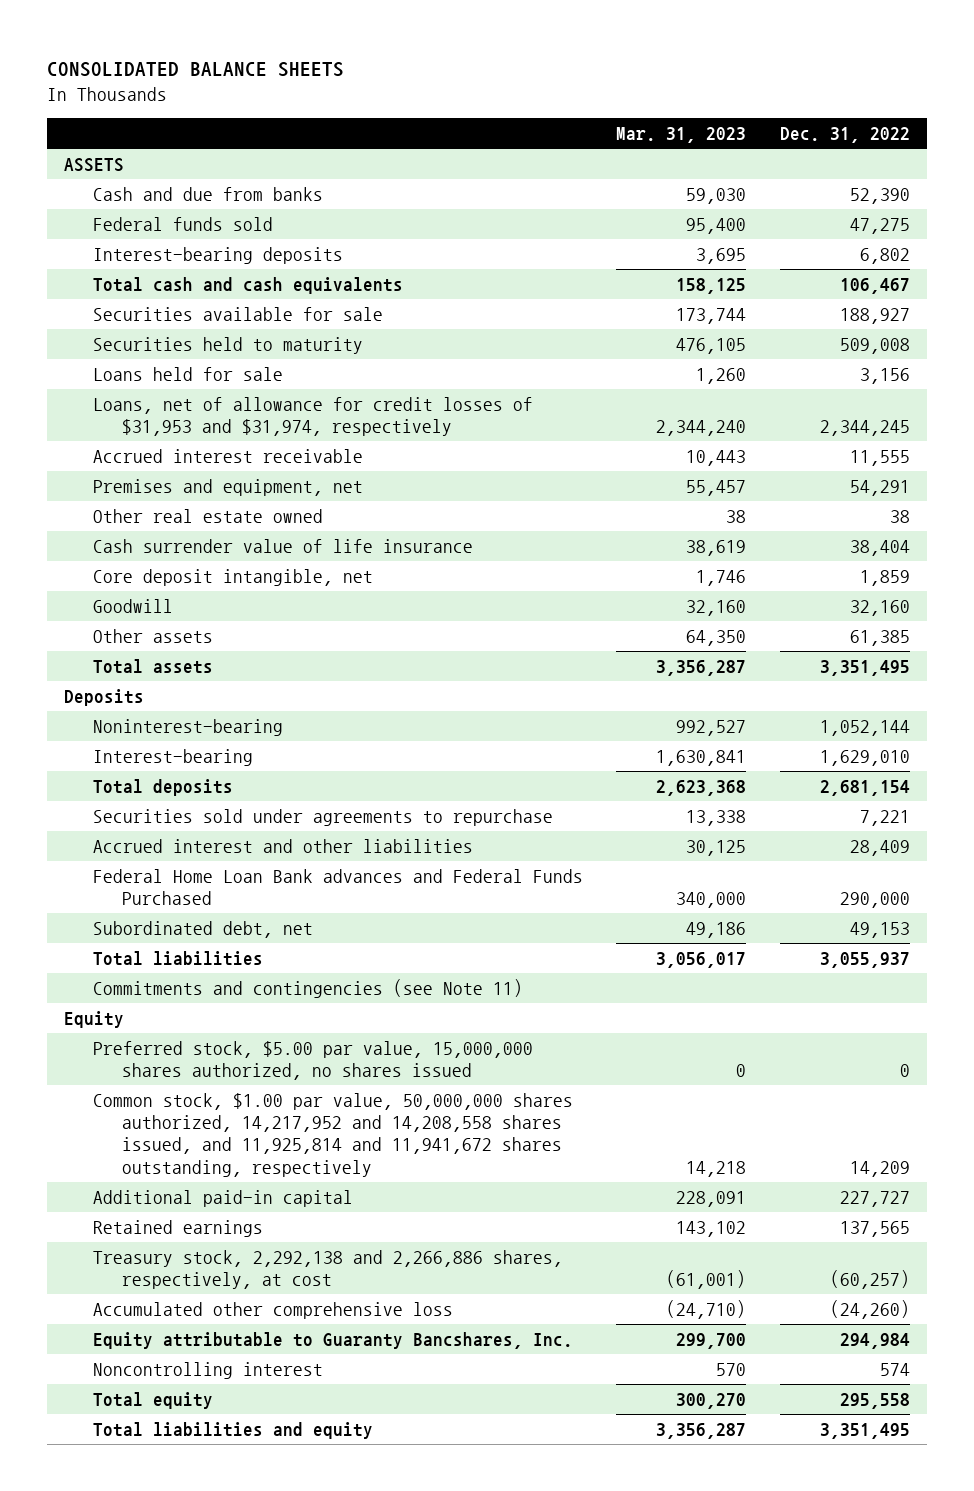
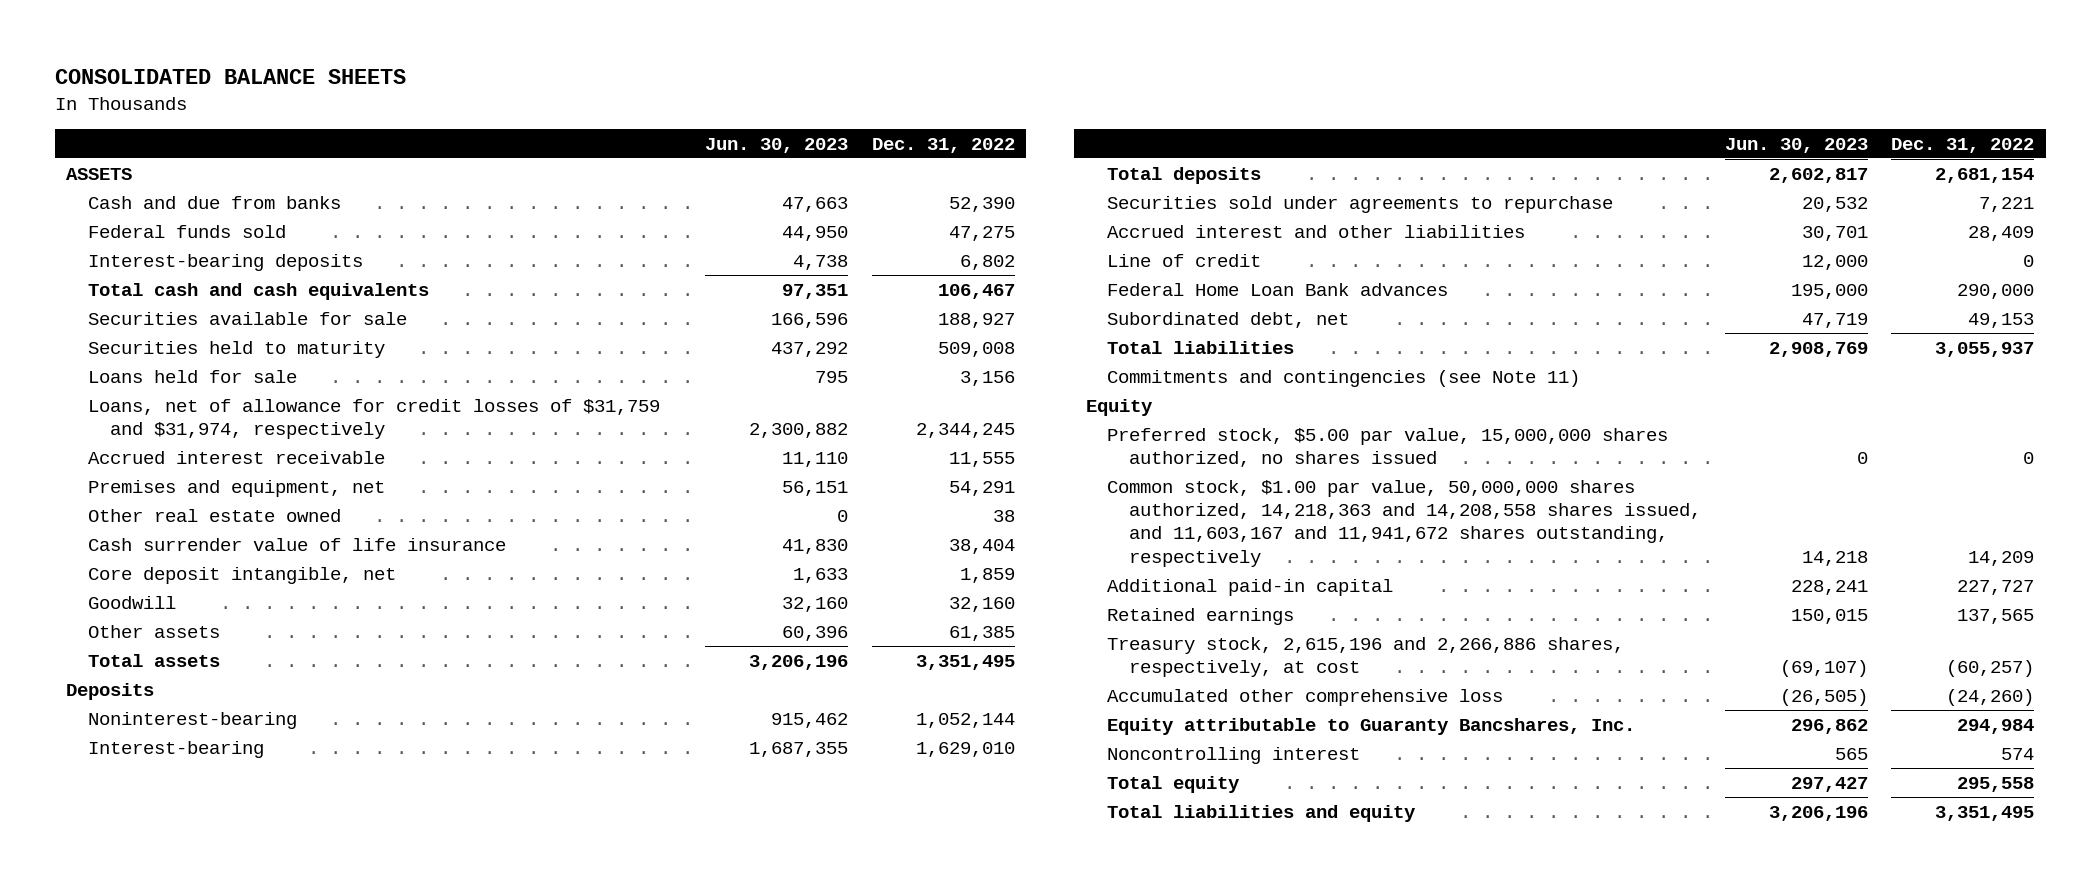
[616,127,747,144] Mar. 31, 2023 -> none
none -> [705,137,849,153] Jun. 30, 2023
[92,396,533,437] Loans, net of allowance for credit losses of $31,953 and $31,974, respectively -> [87,398,660,440] Loans, net of allowance for credit losses of $31,759 and $31,974, respectively
none -> [1107,253,1262,267] Line of credit
[92,868,583,906] Federal Home Loan Bank advances and Federal Funds Purchased -> [1107,282,1449,296] Federal Home Loan Bank advances
[92,1092,573,1177] Common stock, $1.00 par value, 50,000,000 shares authorized, 14,217,952 and 14,208,558 shares issued, and 11,925,814 and 11,941,672 shares outstanding, respectively -> [1107,479,1702,567] Common stock, $1.00 par value, 50,000,000 shares authorized, 14,218,363 and 14,208,558 shares issued, and 11,603,167 and 11,941,672 shares outstanding, respectively
[92,1249,563,1290] Treasury stock, 2,292,138 and 2,266,886 shares, respectively, at cost -> [1107,636,1625,678] Treasury stock, 2,615,196 and 2,266,886 shares, respectively, at cost

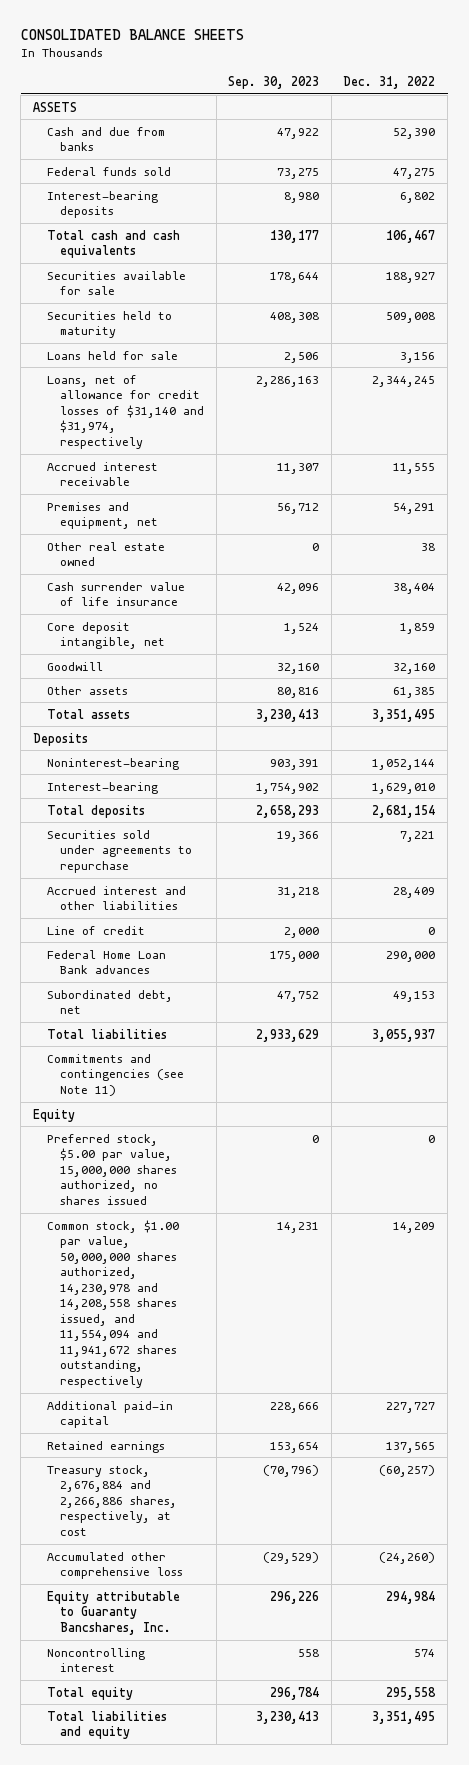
[705,137,849,153] Jun. 30, 2023 -> none
none -> [228,75,320,89] Sep. 30, 2023
[87,398,660,440] Loans, net of allowance for credit losses of $31,759 and $31,974, respectively -> [46,374,205,449] Loans, net of allowance for credit losses of $31,140 and $31,974, respectively
[1107,479,1702,567] Common stock, $1.00 par value, 50,000,000 shares authorized, 14,218,363 and 14,208,558 shares issued, and 11,603,167 and 11,941,672 shares outstanding, respectively -> [46,1219,179,1388] Common stock, $1.00 par value, 50,000,000 shares authorized, 14,230,978 and 14,208,558 shares issued, and 11,554,094 and 11,941,672 shares outstanding, respectively
[1107,636,1625,678] Treasury stock, 2,615,196 and 2,266,886 shares, respectively, at cost -> [46,1464,178,1536] Treasury stock, 2,676,884 and 2,266,886 shares, respectively, at cost

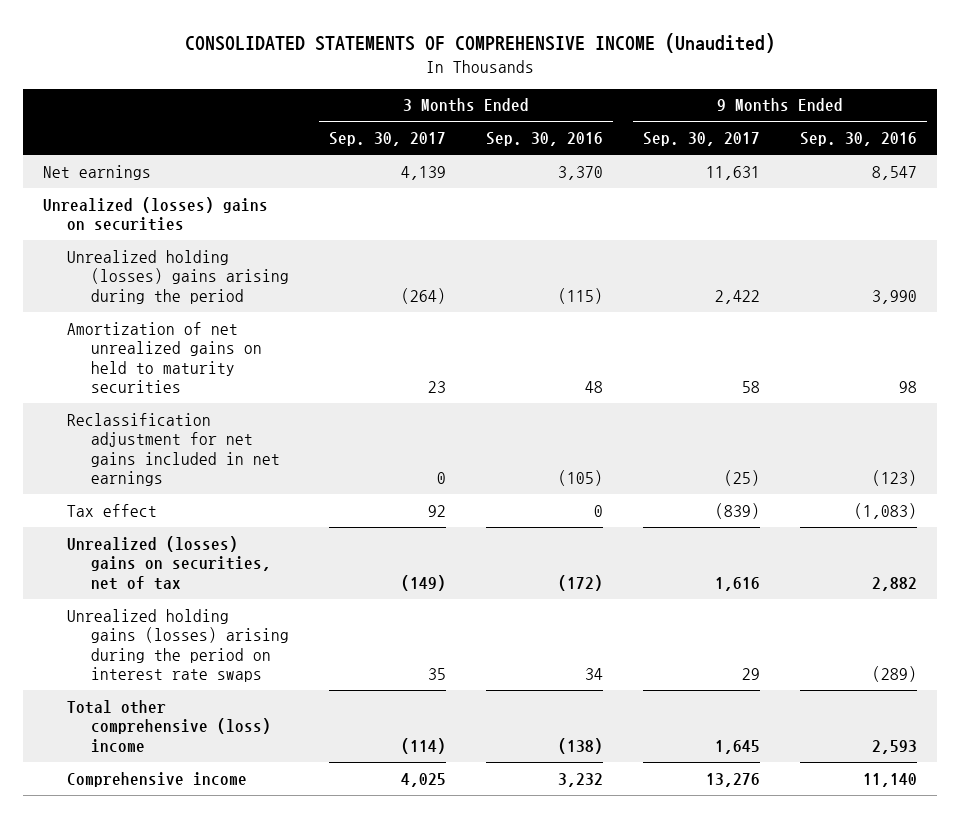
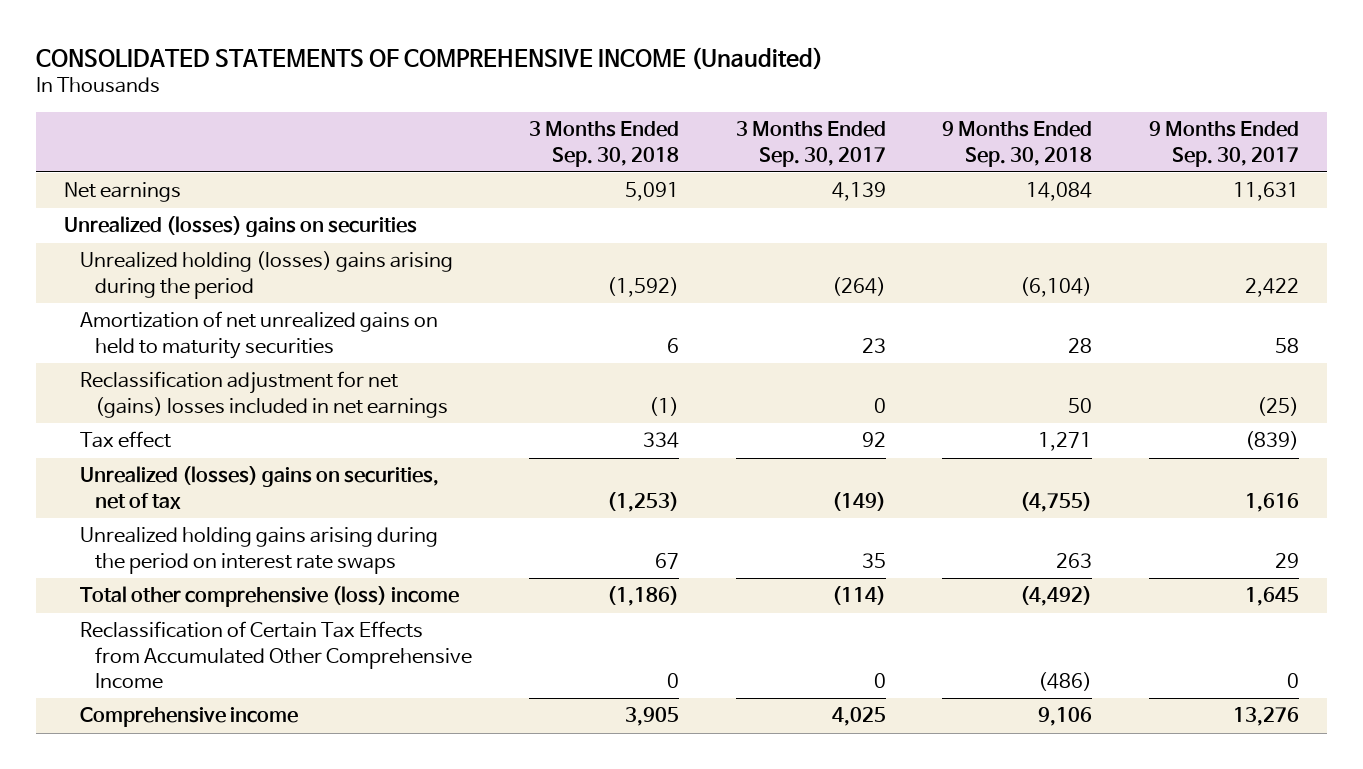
[486,132,604,147] Sep. 30, 2016 -> none
[799,132,917,147] Sep. 30, 2016 -> none
none -> [529,121,680,167] 3 Months Ended Sep. 30, 2018
none -> [942,121,1093,167] 9 Months Ended Sep. 30, 2018
[66,412,281,487] Reclassification adjustment for net gains included in net earnings -> [79,371,449,418] Reclassification adjustment for net (gains) losses included in net earnings
[66,608,290,683] Unrealized holding gains (losses) arising during the period on interest rate swaps -> [79,527,438,574] Unrealized holding gains arising during the period on interest rate swaps
none -> [79,621,473,690] Reclassification of Certain Tax Effects from Accumulated Other Comprehensive Income

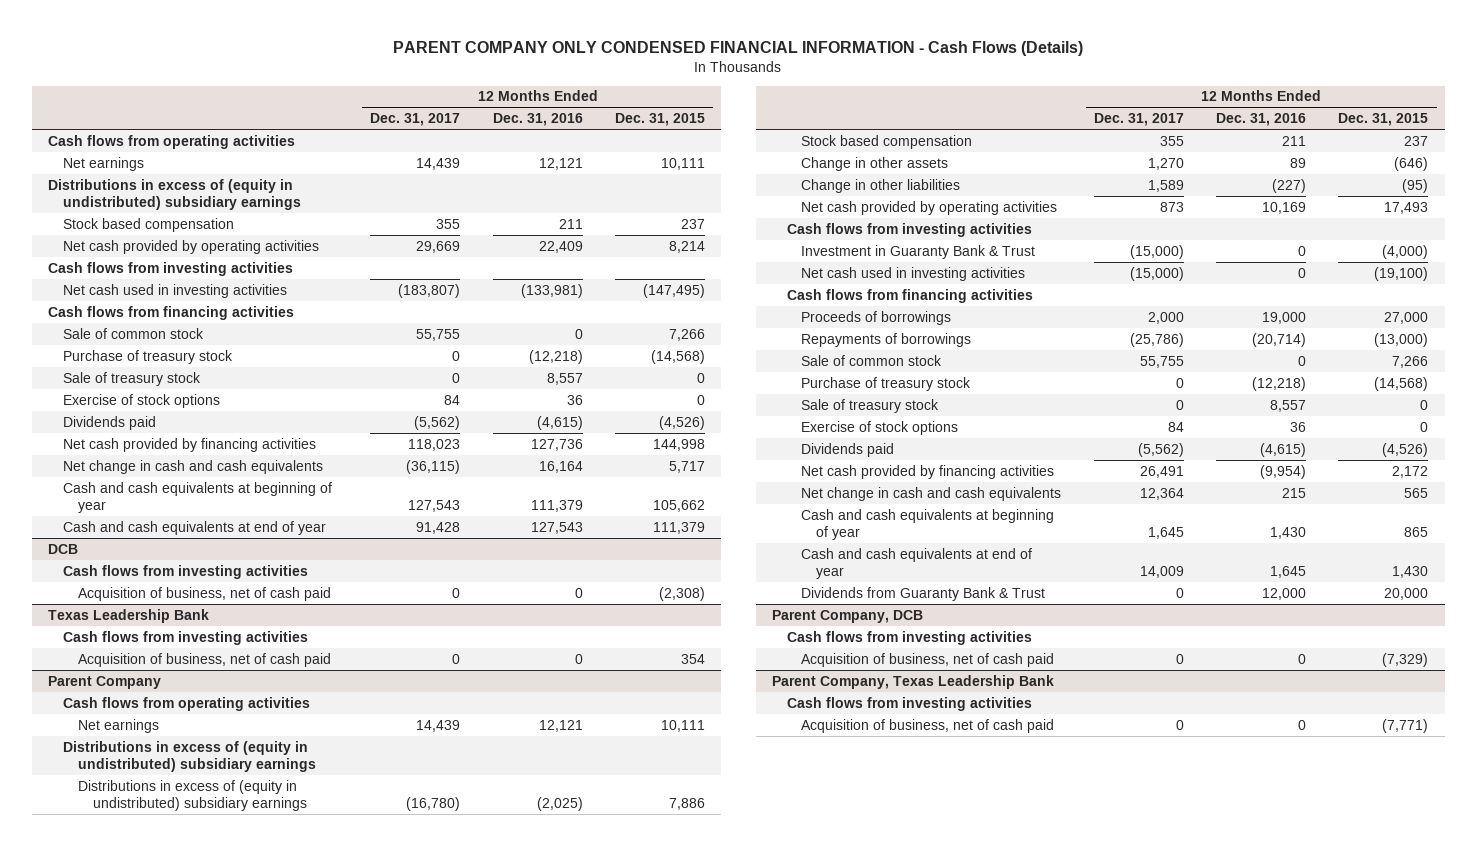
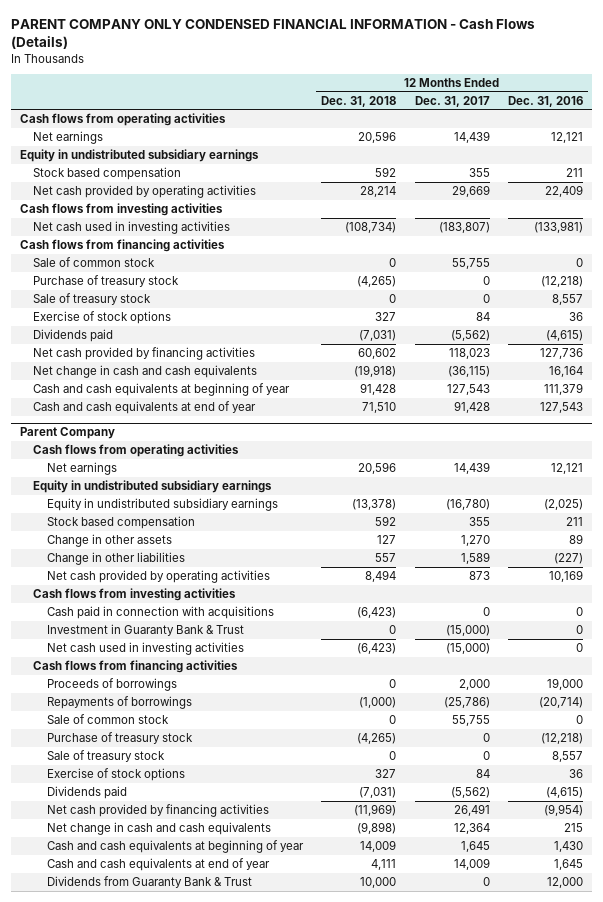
[614,113,705,127] Dec. 31, 2015 -> none
none -> [321,95,397,107] Dec. 31, 2018
[48,178,302,210] Distributions in excess of (equity in undistributed) subsidiary earnings -> [20,149,260,163] Equity in undistributed subsidiary earnings
[48,543,79,554] DCB -> none
[63,564,309,579] Cash flows from investing activities -> none
[77,586,331,601] Acquisition of business, net of cash paid -> none
[48,608,210,623] Texas Leadership Bank -> none
[63,630,309,645] Cash flows from investing activities -> none
[77,652,331,667] Acquisition of business, net of cash paid -> none
[63,740,316,772] Distributions in excess of (equity in undistributed) subsidiary earnings -> [33,480,273,494] Equity in undistributed subsidiary earnings
[77,779,307,811] Distributions in excess of (equity in undistributed) subsidiary earnings -> [46,498,278,512] Equity in undistributed subsidiary earnings
none -> [46,606,274,620] Cash paid in connection with acquisitions
[771,609,923,623] Parent Company, DCB -> none
[786,630,1032,645] Cash flows from investing activities -> none
[801,652,1055,667] Acquisition of business, net of cash paid -> none
[771,674,1054,689] Parent Company, Texas Leadership Bank -> none
[786,696,1032,711] Cash flows from investing activities -> none
[801,718,1055,733] Acquisition of business, net of cash paid -> none

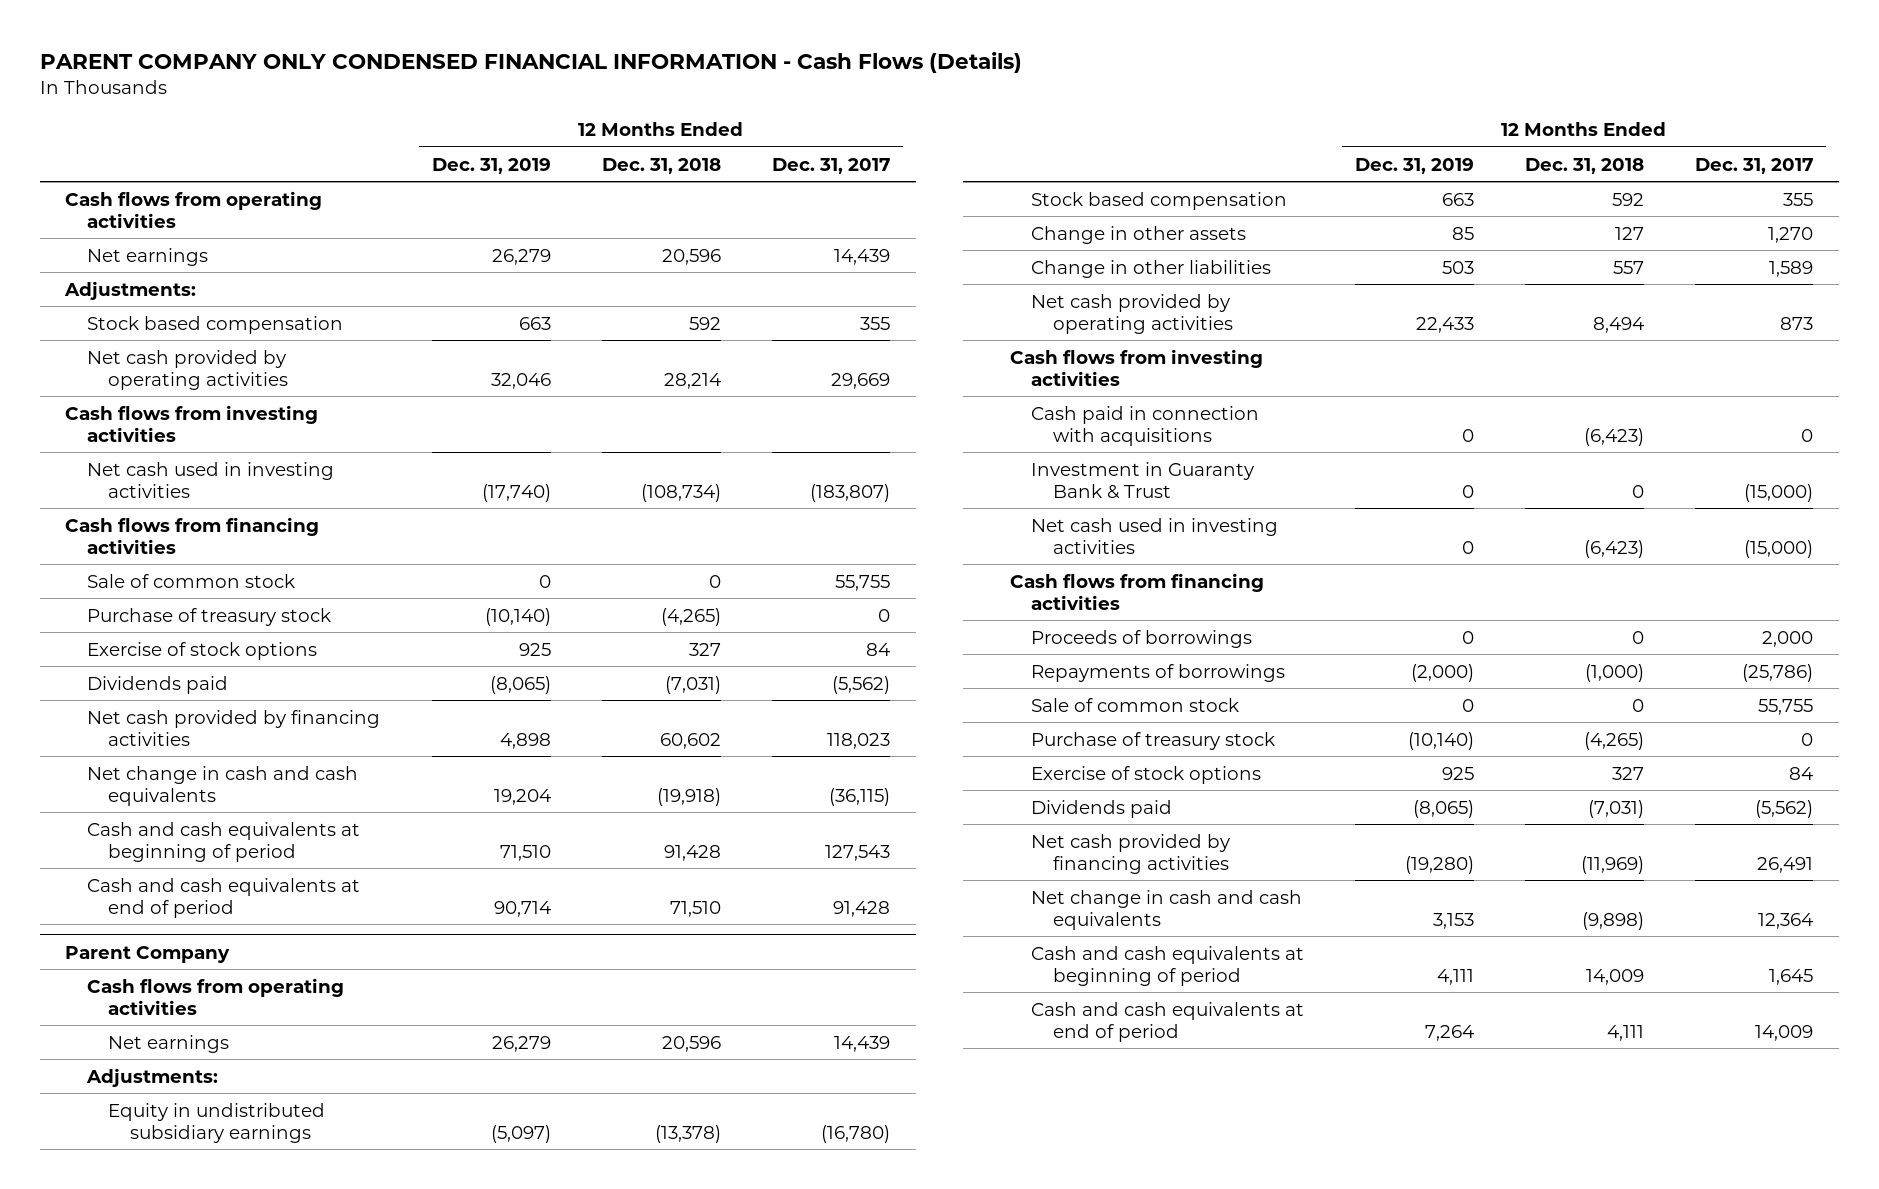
[507,95,583,107] Dec. 31, 2016 -> none
none -> [432,157,552,174] Dec. 31, 2019
[20,149,260,163] Equity in undistributed subsidiary earnings -> [64,280,197,300] Adjustments:
[33,293,152,306] Sale of treasury stock -> none
[33,383,291,397] Cash and cash equivalents at beginning of year -> [86,821,360,862] Cash and cash equivalents at beginning of period
[33,401,257,415] Cash and cash equivalents at end of year -> [86,877,360,918] Cash and cash equivalents at end of period
[33,480,273,494] Equity in undistributed subsidiary earnings -> [85,1067,218,1087] Adjustments:
[46,750,165,763] Sale of treasury stock -> none
[46,876,252,889] Dividends from Guaranty Bank & Trust -> none
[46,840,304,854] Cash and cash equivalents at beginning of year -> [1031,945,1305,986] Cash and cash equivalents at beginning of period
[46,858,270,872] Cash and cash equivalents at end of year -> [1031,1001,1305,1042] Cash and cash equivalents at end of period

